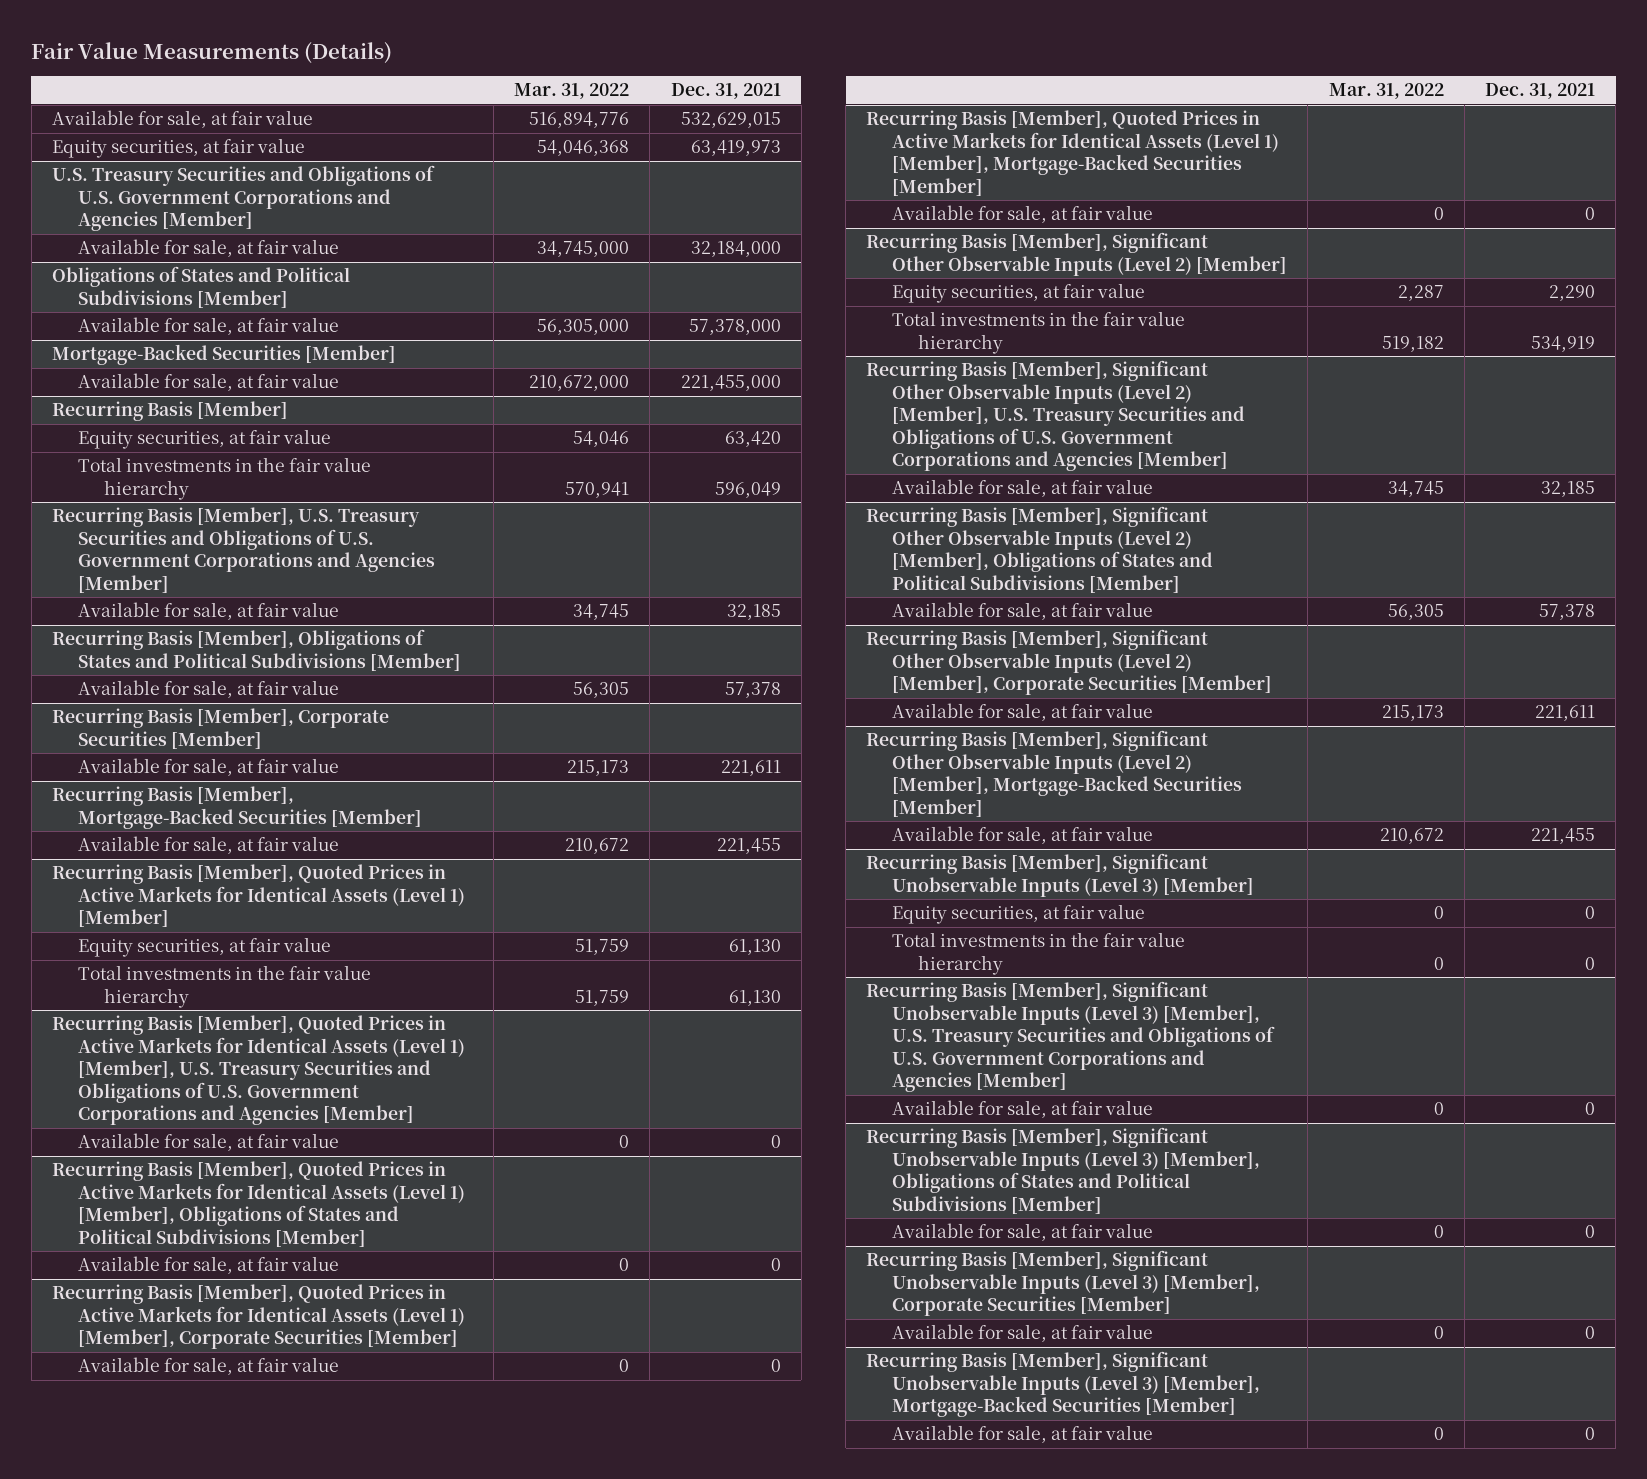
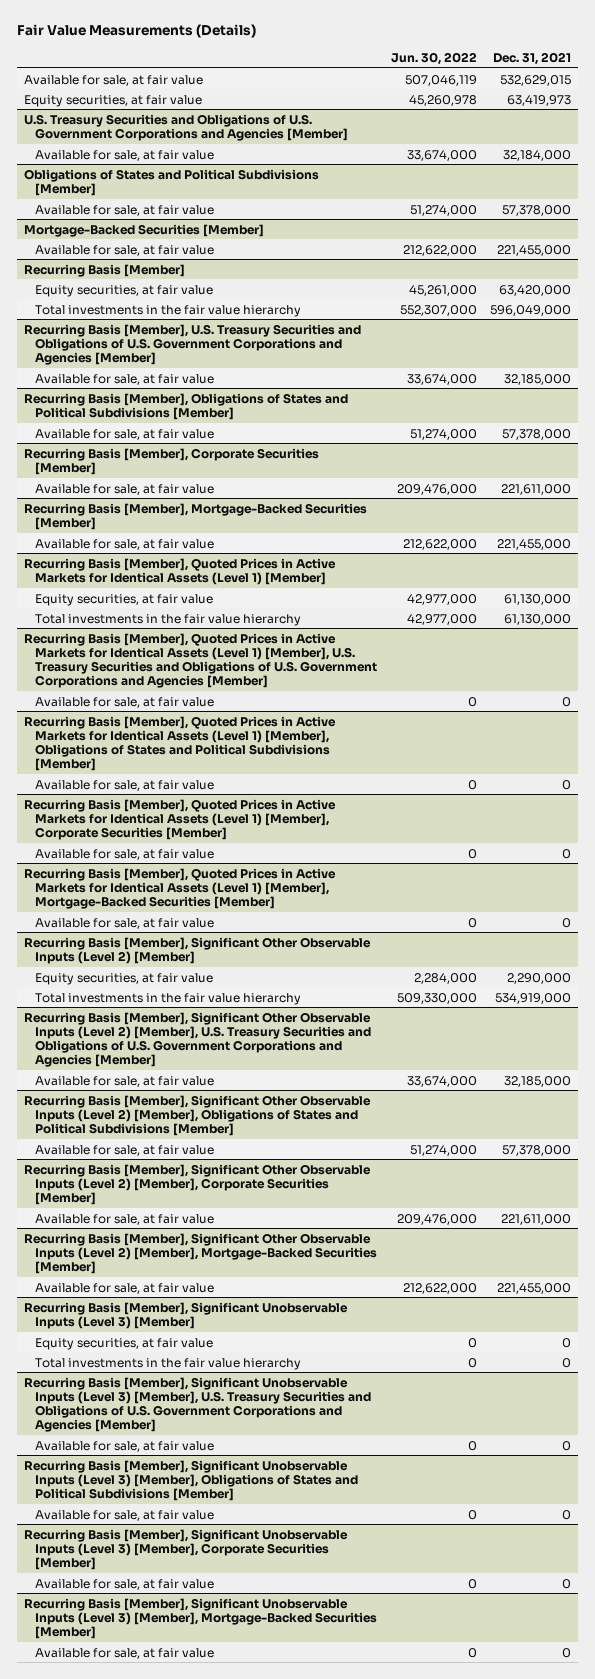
[514,83,630,100] Mar. 31, 2022 -> none
none -> [390,51,477,65] Jun. 30, 2022
[724,431,781,448] 63,420 -> [499,284,572,296] 63,420,000
[714,481,781,498] 596,049 -> [490,304,572,316] 596,049,000
[726,604,781,621] 32,185 -> [504,373,572,385] 32,185,000
[724,682,781,699] 57,378 -> [502,428,572,440] 57,378,000
[720,760,781,777] 221,611 -> [501,483,572,495] 221,611,000
[716,838,781,855] 221,455 -> [497,538,572,550] 221,455,000
[728,939,781,956] 61,130 -> [504,593,572,605] 61,130,000
[728,989,781,1006] 61,130 -> [504,613,572,625] 61,130,000
[1549,285,1596,302] 2,290 -> [507,972,572,984] 2,290,000
[1531,335,1596,352] 534,919 -> [495,992,572,1004] 534,919,000
[1541,481,1596,498] 32,185 -> [504,1075,572,1087] 32,185,000
[1539,604,1596,621] 57,378 -> [502,1144,572,1156] 57,378,000
[1535,705,1596,722] 221,611 -> [501,1213,572,1225] 221,611,000
[1531,828,1596,845] 221,455 -> [497,1282,572,1294] 221,455,000

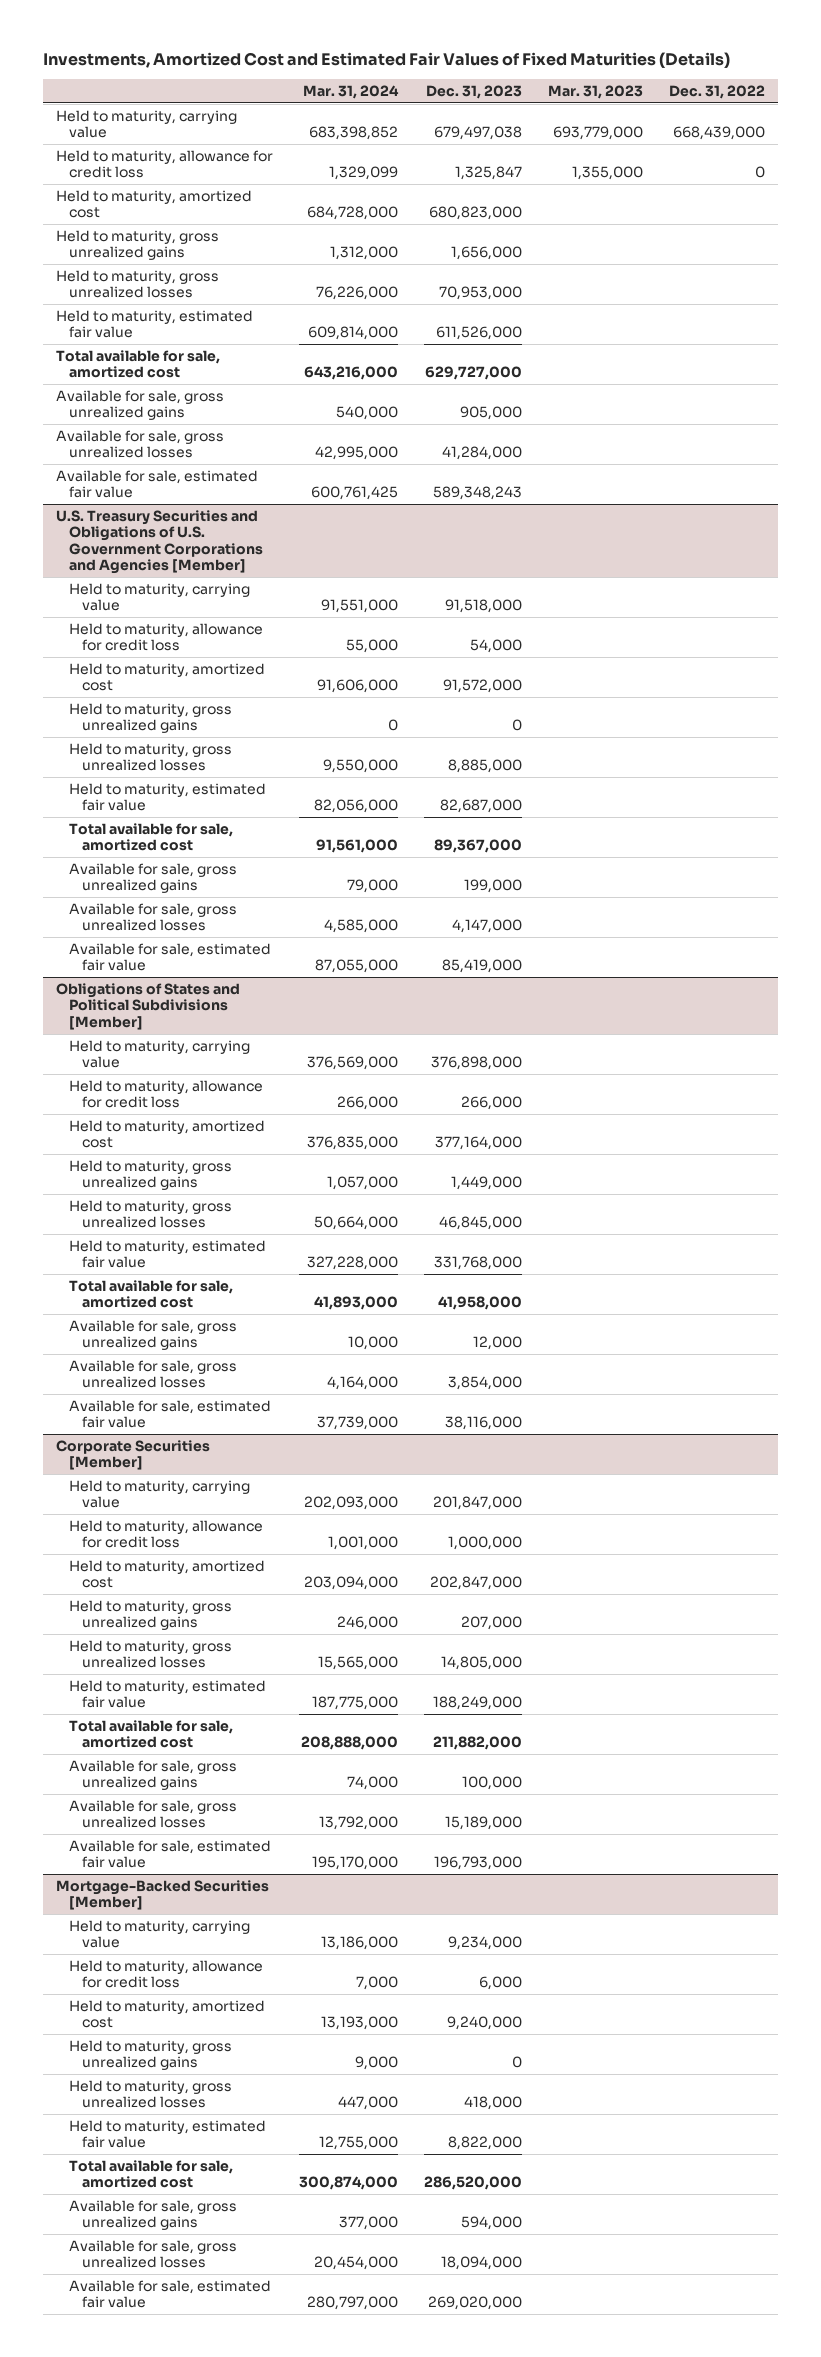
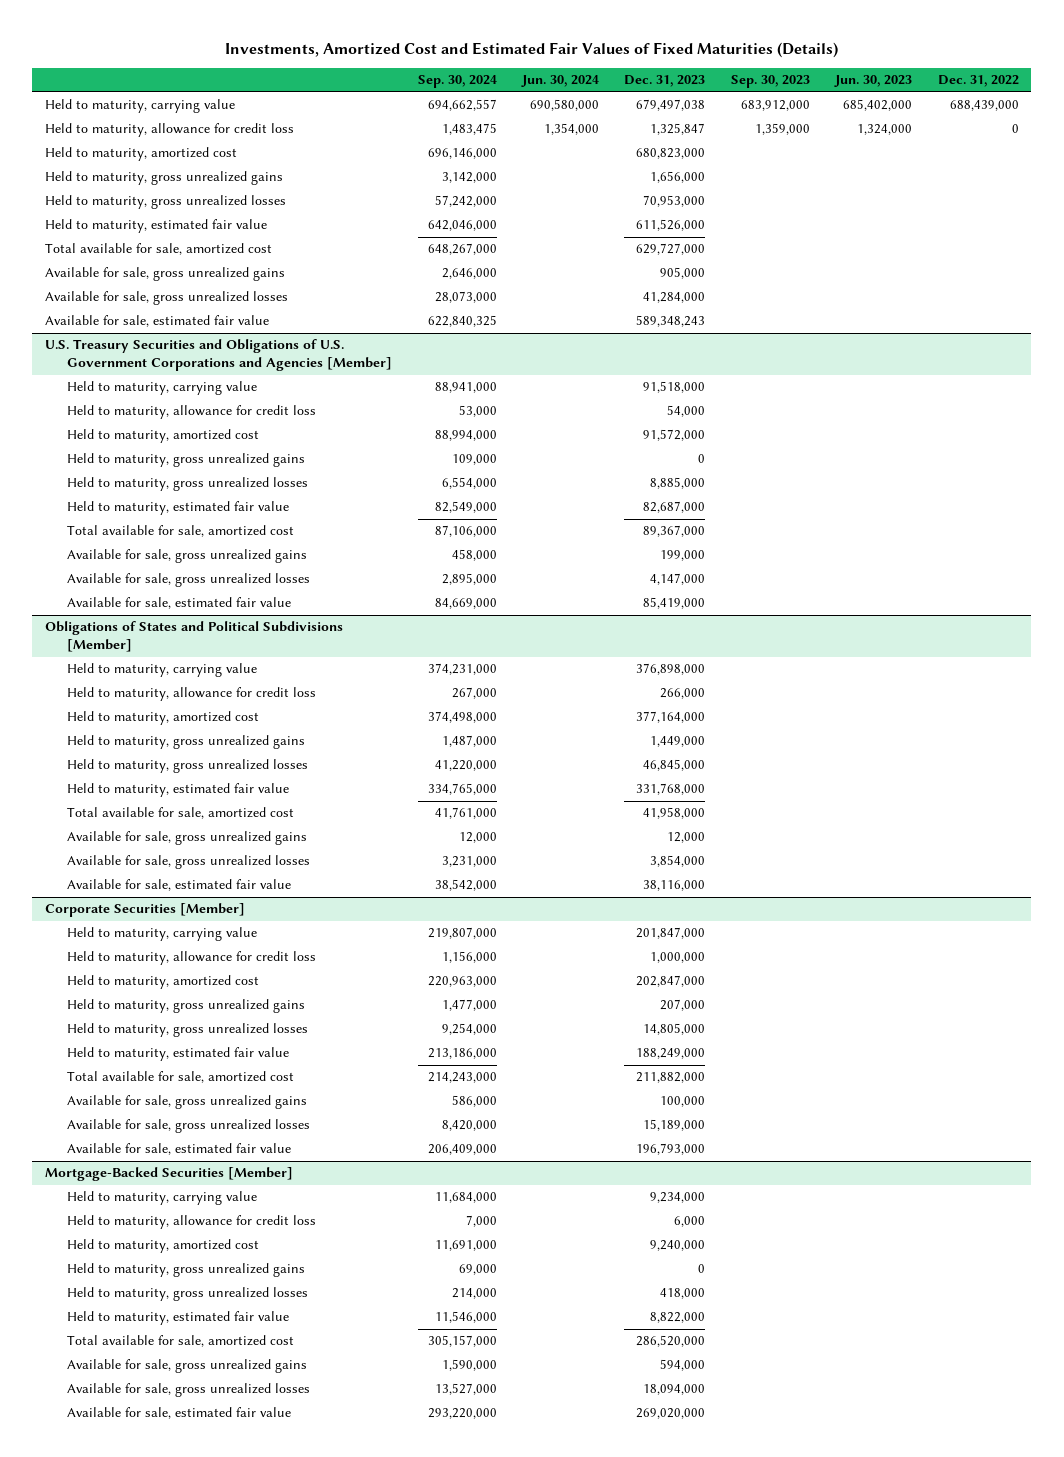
[302,84,399,99] Mar. 31, 2024 -> none
[548,84,644,99] Mar. 31, 2023 -> none
none -> [417,75,497,89] Sep. 30, 2024
none -> [520,75,599,88] Jun. 30, 2024
none -> [730,75,810,89] Sep. 30, 2023
none -> [834,75,913,88] Jun. 30, 2023
[673,126,766,141] 668,439,000 -> [949,100,1019,112] 688,439,000

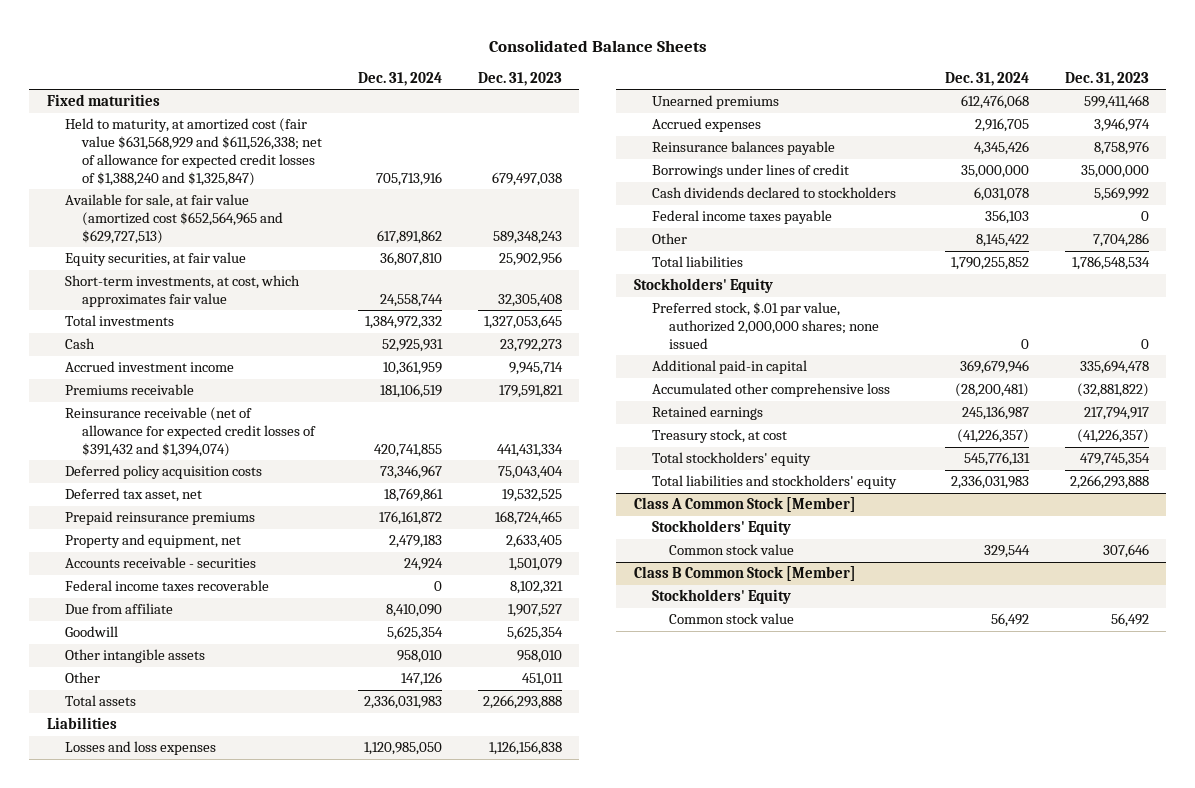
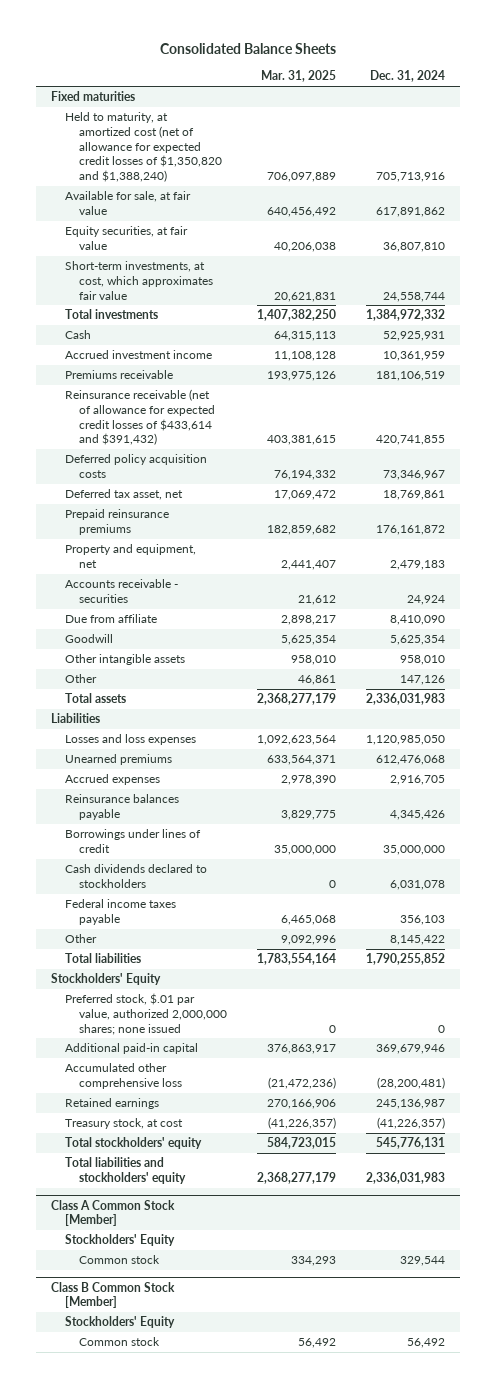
[477,71,562,86] Dec. 31, 2023 -> none
none -> [261,70,337,83] Mar. 31, 2025
[64,118,323,186] Held to maturity, at amortized cost (fair value $631,568,929 and $611,526,338; net of allowance for expected credit losses of $1,388,240 and $1,325,847) -> [65,112,222,183] Held to maturity, at amortized cost (net of allowance for expected credit losses of $1,350,820 and $1,388,240)
[64,194,284,244] Available for sale, at fair value (amortized cost $652,564,965 and $629,727,513) -> [65,191,192,215] Available for sale, at fair value
[64,407,317,457] Reinsurance receivable (net of allowance for expected credit losses of $391,432 and $1,394,074) -> [65,389,215,446] Reinsurance receivable (net of allowance for expected credit losses of $433,614 and $391,432)
[64,580,269,592] Federal income taxes recoverable -> none
[669,544,795,556] Common stock value -> [78,1255,160,1265] Common stock
[669,613,795,625] Common stock value -> [78,1337,160,1347] Common stock

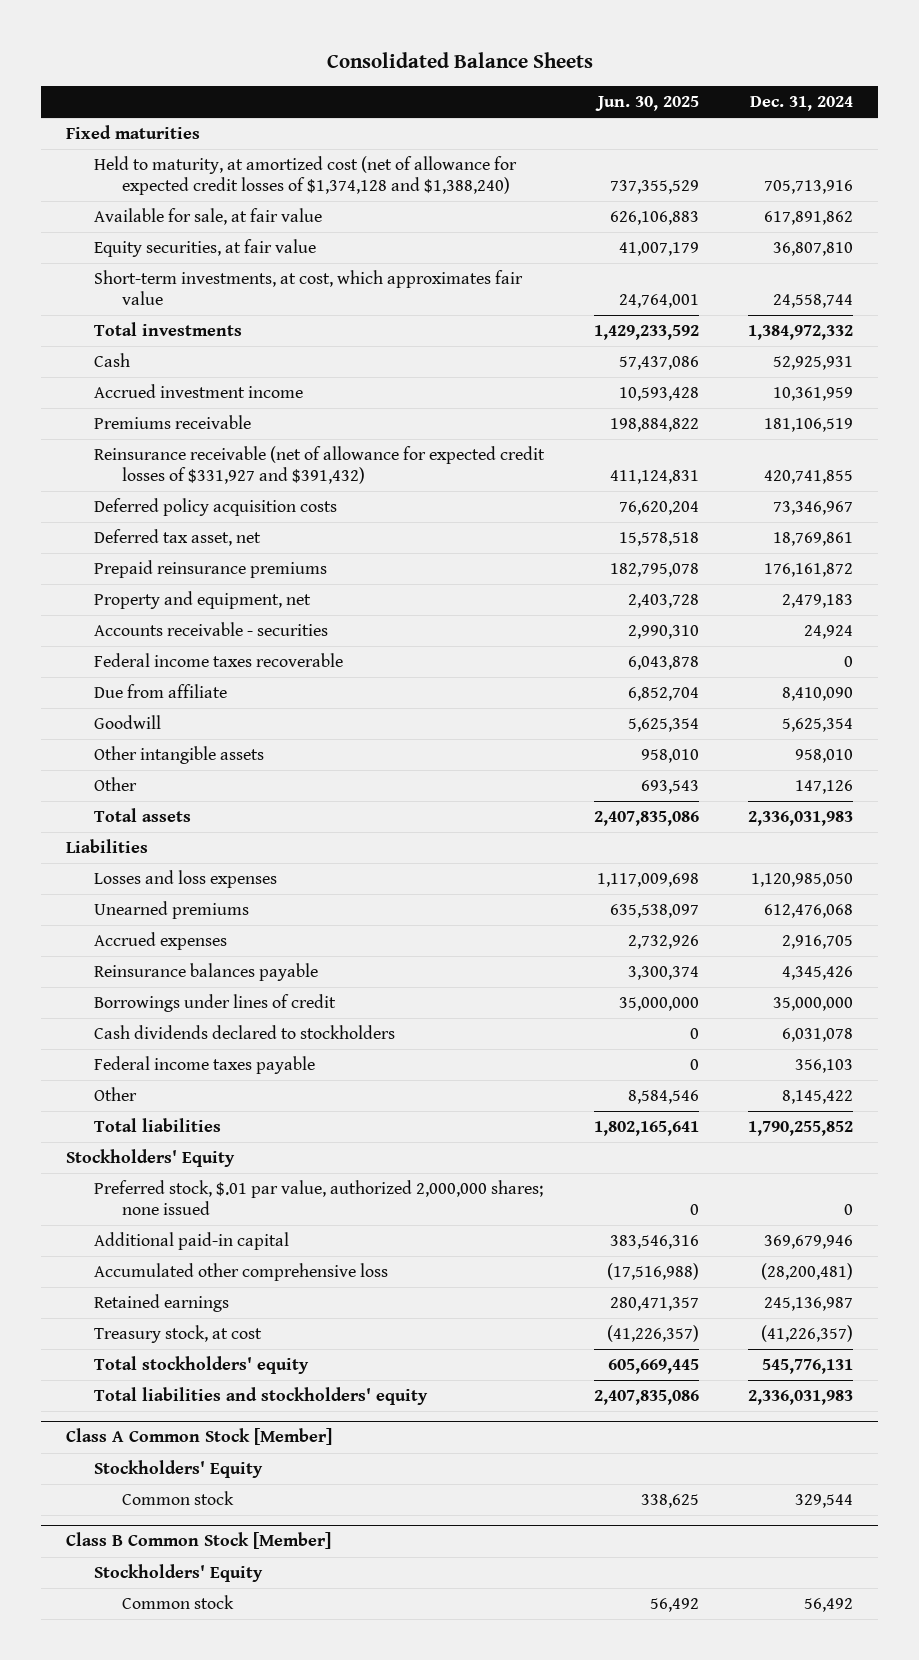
[261,70,337,83] Mar. 31, 2025 -> none
none -> [594,96,699,112] Jun. 30, 2025
[65,112,222,183] Held to maturity, at amortized cost (net of allowance for expected credit losses of $1,350,820 and $1,388,240) -> [93,156,517,195] Held to maturity, at amortized cost (net of allowance for expected credit losses of $1,374,128 and $1,388,240)
[65,389,215,446] Reinsurance receivable (net of allowance for expected credit losses of $433,614 and $391,432) -> [93,446,545,484] Reinsurance receivable (net of allowance for expected credit losses of $331,927 and $391,432)
none -> [93,653,343,668] Federal income taxes recoverable

